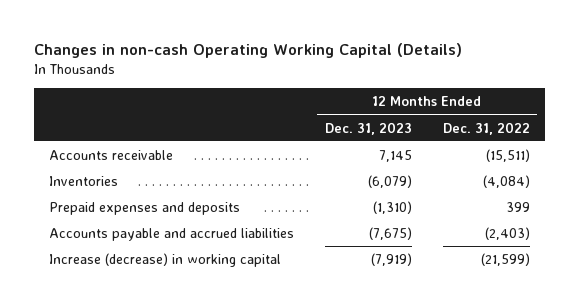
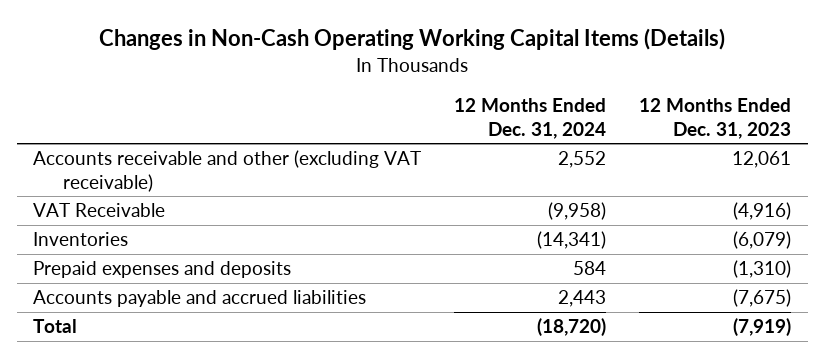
[33,43,462,59] Changes in non-cash Operating Working Capital (Details) -> [99,28,726,51] Changes in Non-Cash Operating Working Capital Items (Details)
[442,121,530,135] Dec. 31, 2022 -> none
none -> [454,98,607,139] 12 Months Ended Dec. 31, 2024
[48,149,173,160] Accounts receivable -> none
none -> [33,150,422,192] Accounts receivable and other (excluding VAT receivable)
none -> [33,203,166,218] VAT Receivable
[48,252,281,267] Increase (decrease) in working capital -> [33,319,78,334] Total

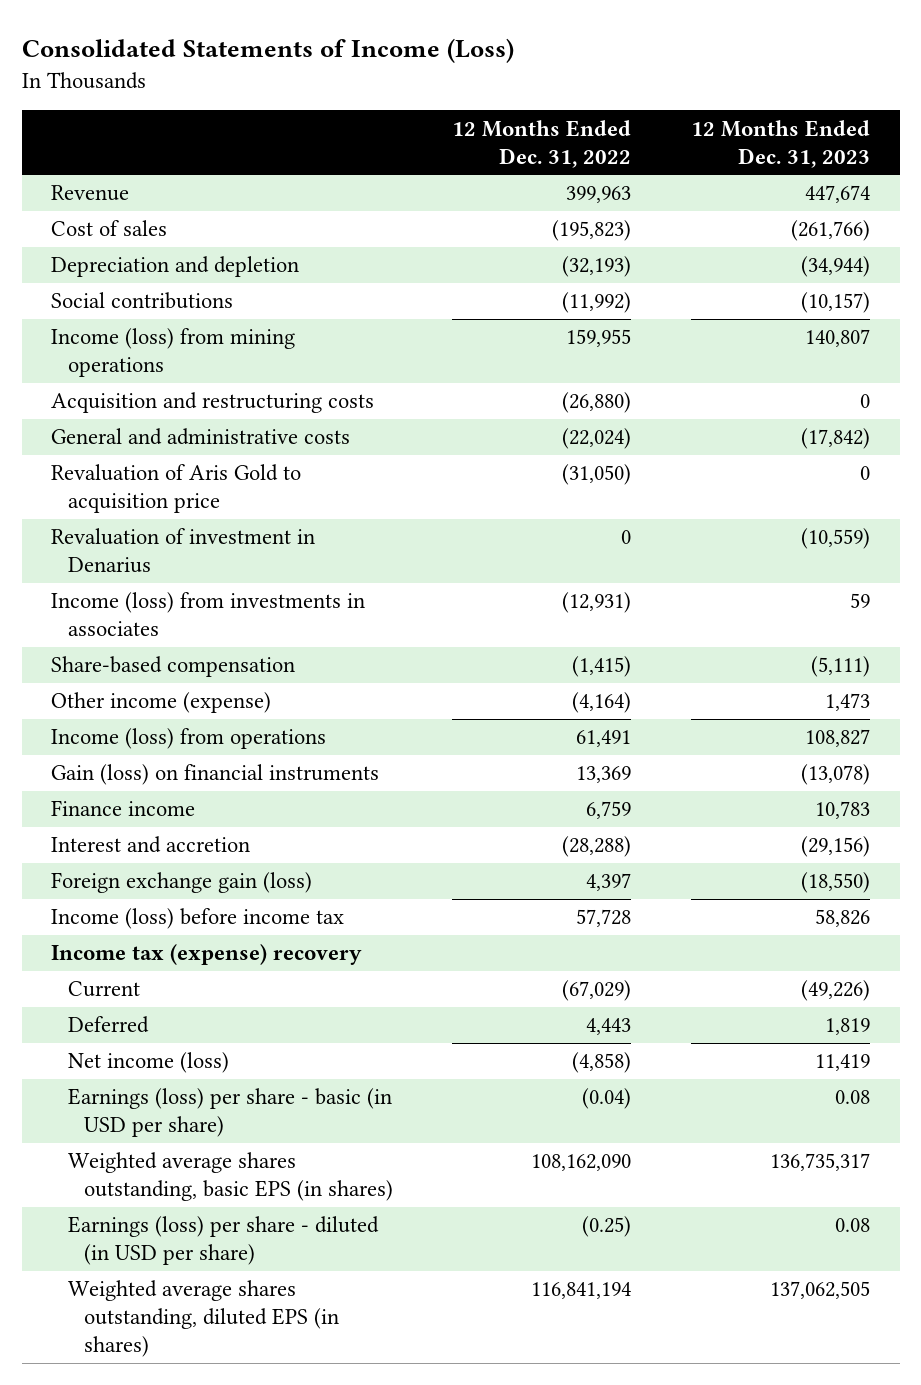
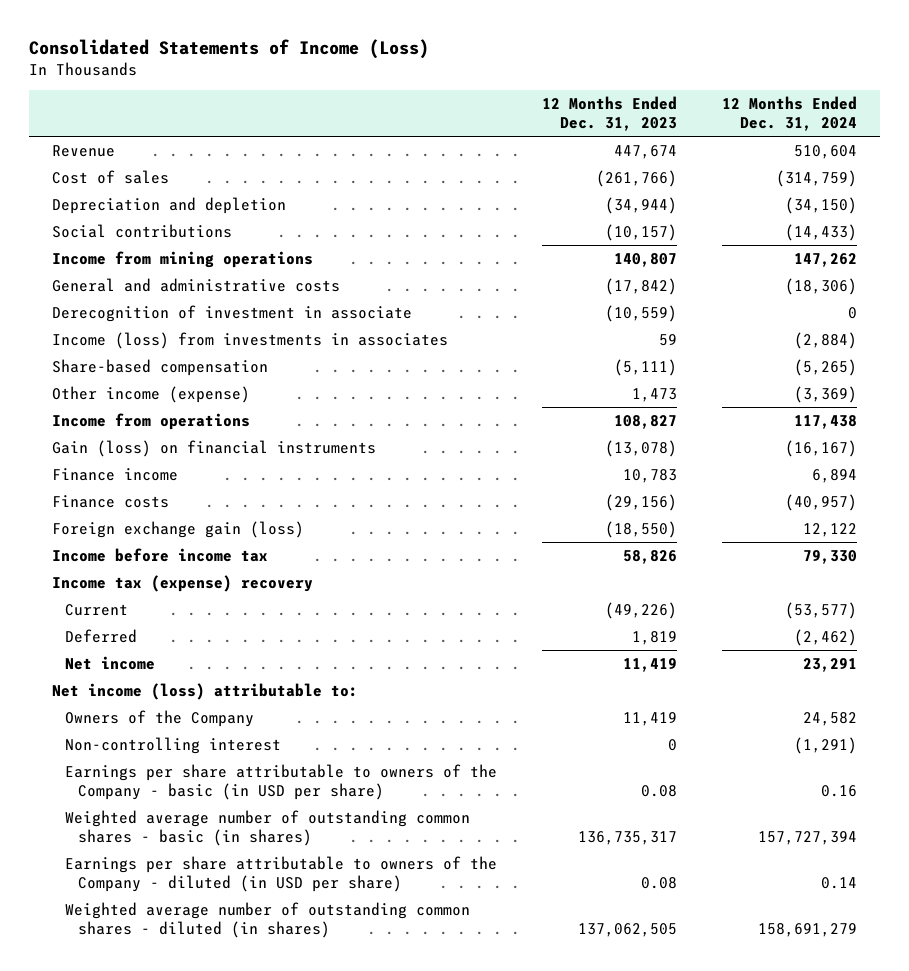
[452,119,632,168] 12 Months Ended Dec. 31, 2022 -> none
none -> [722,96,858,132] 12 Months Ended Dec. 31, 2024
[51,392,375,414] Acquisition and restructuring costs -> none
[51,328,296,378] Income (loss) from mining operations -> [51,251,313,269] Income from mining operations
[51,464,302,514] Revaluation of Aris Gold to acquisition price -> none
[51,528,316,574] Revaluation of investment in Denarius -> [51,305,412,323] Derecognition of investment in associate
[51,728,327,750] Income (loss) from operations -> [51,413,250,431] Income from operations
[51,836,251,854] Interest and accretion -> [51,495,169,509] Finance costs
[51,908,345,930] Income (loss) before income tax -> [51,548,268,563] Income before income tax
none -> [64,656,155,671] Net income
none -> [51,683,358,701] Net income (loss) attributable to:
[67,1052,229,1074] Net income (loss) -> [64,710,254,728] Owners of the Company
none -> [64,737,281,755] Non-controlling interest
[67,1088,392,1138] Earnings (loss) per share - basic (in USD per share) -> [64,764,497,800] Earnings per share attributable to owners of the Company - basic (in USD per share)
[67,1152,393,1202] Weighted average shares outstanding, basic EPS (in shares) -> [64,810,470,846] Weighted average number of outstanding common shares - basic (in shares)
[67,1216,379,1266] Earnings (loss) per share - diluted (in USD per share) -> [64,856,497,892] Earnings per share attributable to owners of the Company - diluted (in USD per share)
[67,1280,339,1358] Weighted average shares outstanding, diluted EPS (in shares) -> [64,902,470,938] Weighted average number of outstanding common shares - diluted (in shares)

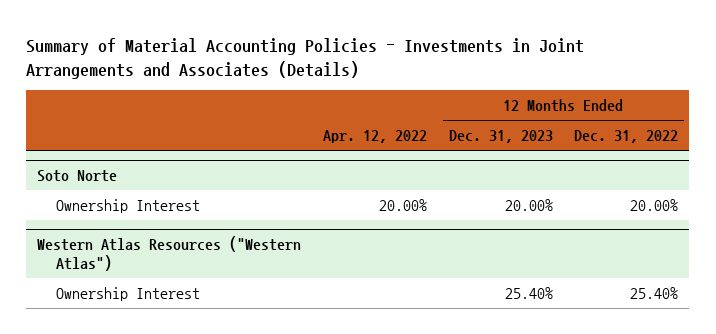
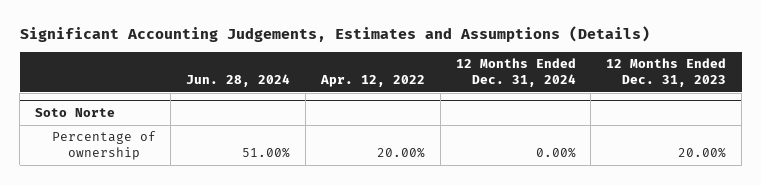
[26,37,585,79] Summary of Material Accounting Policies - Investments in Joint Arrangements and Associates (Details) -> [19,26,650,43] Significant Accounting Judgements, Estimates and Assumptions (Details)
[574,130,679,144] Dec. 31, 2022 -> none
none -> [186,74,291,88] Jun. 28, 2024
none -> [455,58,576,88] 12 Months Ended Dec. 31, 2024
[37,236,302,271] Western Atlas Resources ("Western Atlas") -> none
[55,286,200,301] Ownership Interest -> none
[55,198,200,213] Ownership Interest -> [51,131,156,161] Percentage of ownership

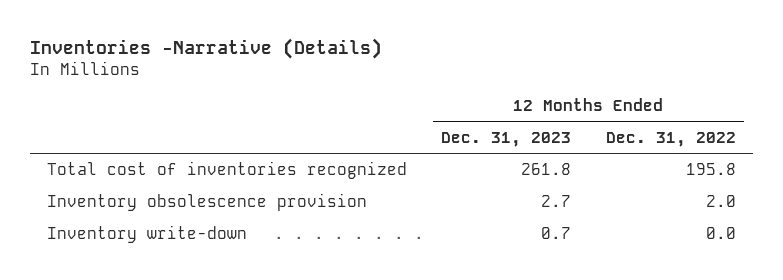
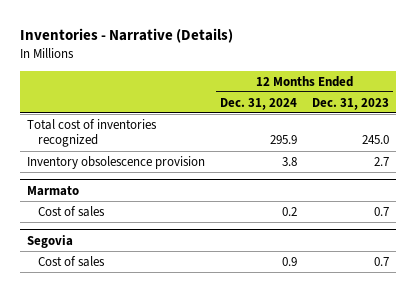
[30,38,383,60] Inventories -Narrative (Details) -> [19,28,233,44] Inventories - Narrative (Details)
[605,131,736,147] Dec. 31, 2022 -> none
none -> [220,97,298,110] Dec. 31, 2024
[521,163,572,176] 261.8 -> [361,135,389,145] 245.0
none -> [27,185,80,196] Marmato
[47,225,248,244] Inventory write-down -> [38,205,106,217] Cost of sales
none -> [27,234,74,248] Segovia
none -> [38,255,106,267] Cost of sales

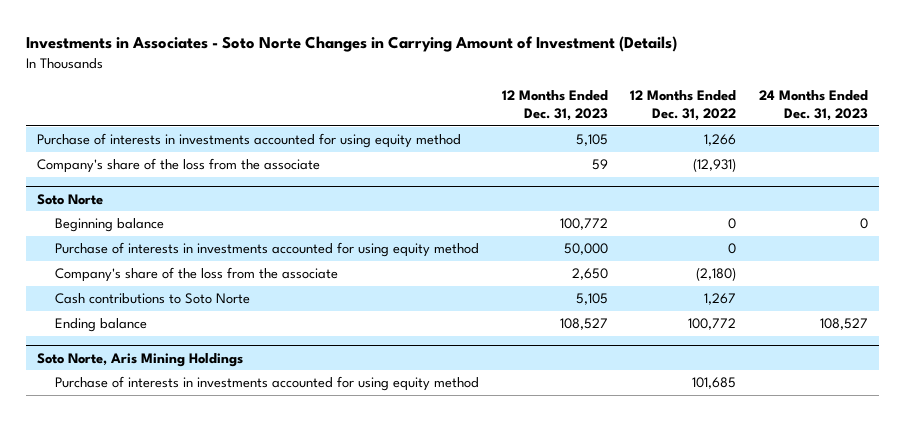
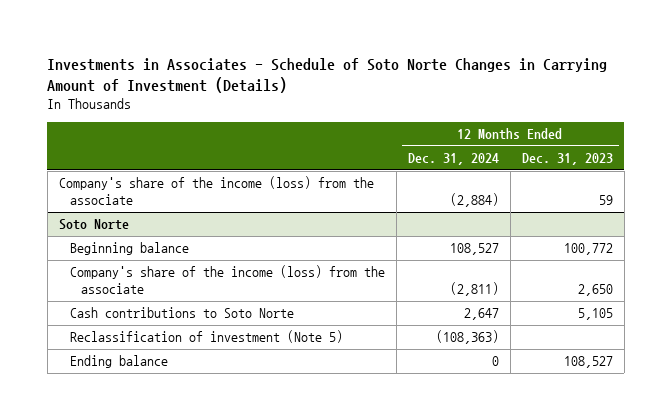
[25,36,677,53] Investments in Associates - Soto Norte Changes in Carrying Amount of Investment (Details) -> [47,57,608,93] Investments in Associates - Schedule of Soto Norte Changes in Carrying Amount of Investment (Details)
[630,89,737,122] 12 Months Ended Dec. 31, 2022 -> none
[758,89,868,122] 24 Months Ended Dec. 31, 2023 -> none
none -> [407,153,499,166] Dec. 31, 2024
[36,133,461,149] Purchase of interests in investments accounted for using equity method -> none
[36,158,320,174] Company's share of the loss from the associate -> [58,176,374,206] Company's share of the income (loss) from the associate
[55,242,480,258] Purchase of interests in investments accounted for using equity method -> none
[55,267,339,283] Company's share of the loss from the associate -> [69,265,385,295] Company's share of the income (loss) from the associate
none -> [69,330,343,344] Reclassification of investment (Note 5)
[36,352,243,367] Soto Norte, Aris Mining Holdings -> none
[55,376,480,392] Purchase of interests in investments accounted for using equity method -> none

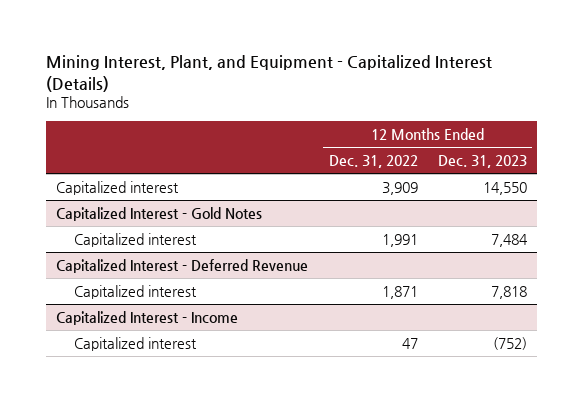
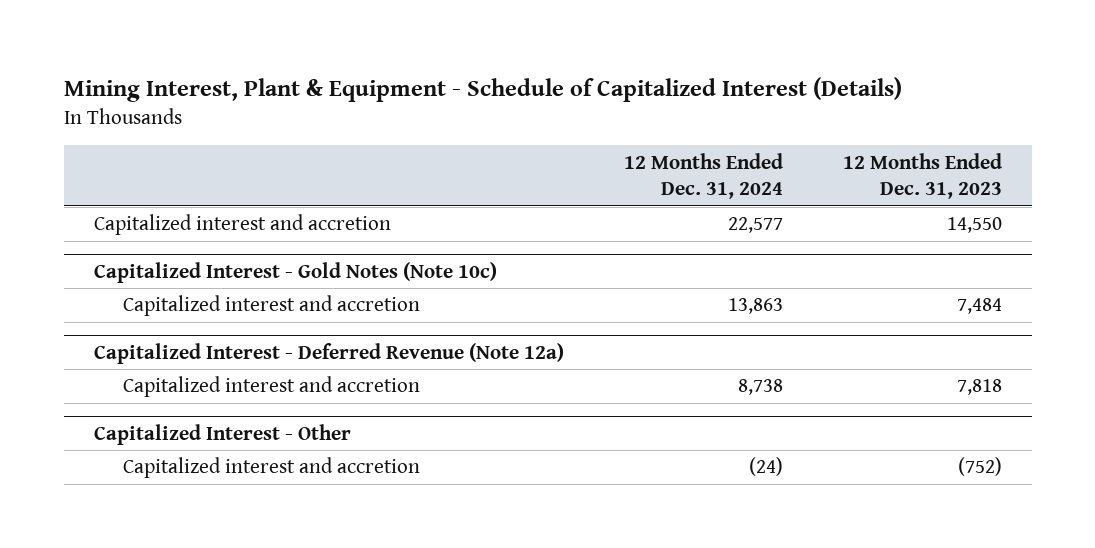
[45,55,492,92] Mining Interest, Plant, and Equipment - Capitalized Interest (Details) -> [63,77,902,103] Mining Interest, Plant & Equipment - Schedule of Capitalized Interest (Details)
[328,155,418,169] Dec. 31, 2022 -> none
none -> [623,152,783,200] 12 Months Ended Dec. 31, 2024
[56,180,180,195] Capitalized interest -> [93,214,391,236] Capitalized interest and accretion
[56,206,263,221] Capitalized Interest - Gold Notes -> [93,261,497,283] Capitalized Interest - Gold Notes (Note 10c)
[73,232,197,247] Capitalized interest -> [122,295,420,317] Capitalized interest and accretion
[56,258,309,273] Capitalized Interest - Deferred Revenue -> [93,342,564,364] Capitalized Interest - Deferred Revenue (Note 12a)
[73,284,197,299] Capitalized interest -> [122,376,420,398] Capitalized interest and accretion
[56,310,239,325] Capitalized Interest - Income -> [93,423,351,445] Capitalized Interest - Other
[73,336,197,351] Capitalized interest -> [122,457,420,479] Capitalized interest and accretion

